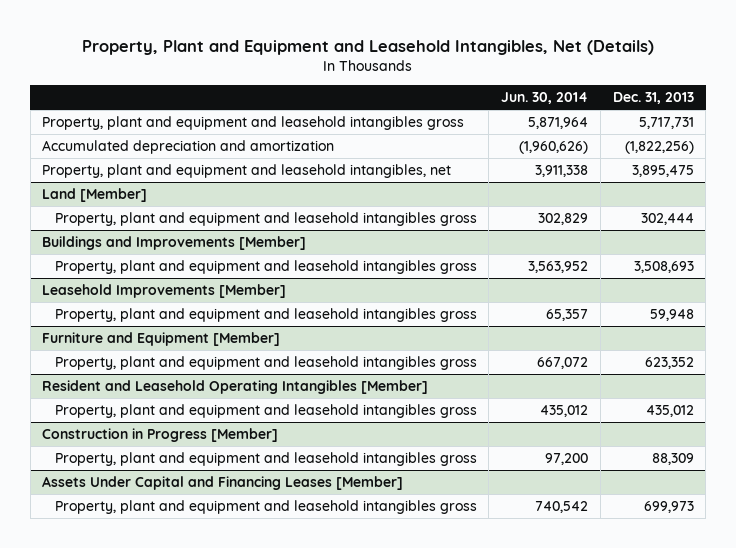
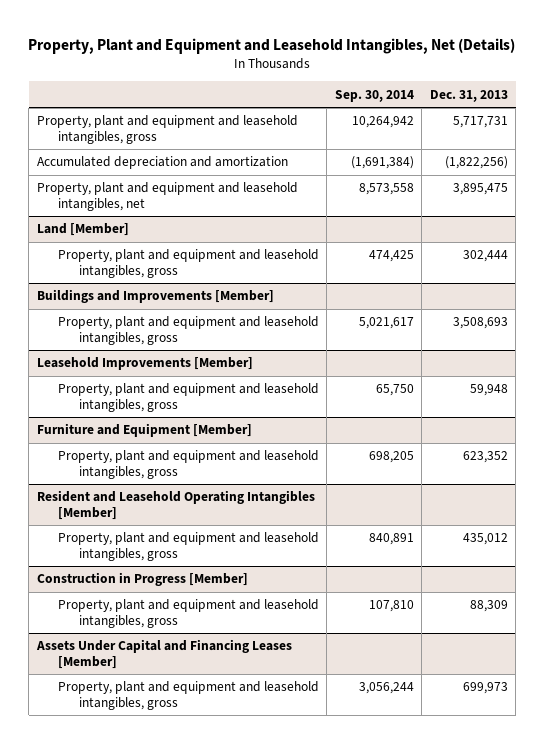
[501,92,589,105] Jun. 30, 2014 -> none
none -> [334,89,414,102] Sep. 30, 2014
[42,116,465,131] Property, plant and equipment and leasehold intangibles gross -> [36,115,298,145] Property, plant and equipment and leasehold intangibles, gross
[54,212,477,227] Property, plant and equipment and leasehold intangibles gross -> [57,249,319,279] Property, plant and equipment and leasehold intangibles, gross
[54,260,477,275] Property, plant and equipment and leasehold intangibles gross -> [57,316,319,346] Property, plant and equipment and leasehold intangibles, gross
[54,308,477,323] Property, plant and equipment and leasehold intangibles gross -> [57,383,319,413] Property, plant and equipment and leasehold intangibles, gross
[54,356,477,371] Property, plant and equipment and leasehold intangibles gross -> [57,450,319,480] Property, plant and equipment and leasehold intangibles, gross
[54,404,477,419] Property, plant and equipment and leasehold intangibles gross -> [57,532,319,562] Property, plant and equipment and leasehold intangibles, gross
[54,452,477,467] Property, plant and equipment and leasehold intangibles gross -> [57,599,319,629] Property, plant and equipment and leasehold intangibles, gross
[54,500,477,515] Property, plant and equipment and leasehold intangibles gross -> [57,681,319,711] Property, plant and equipment and leasehold intangibles, gross

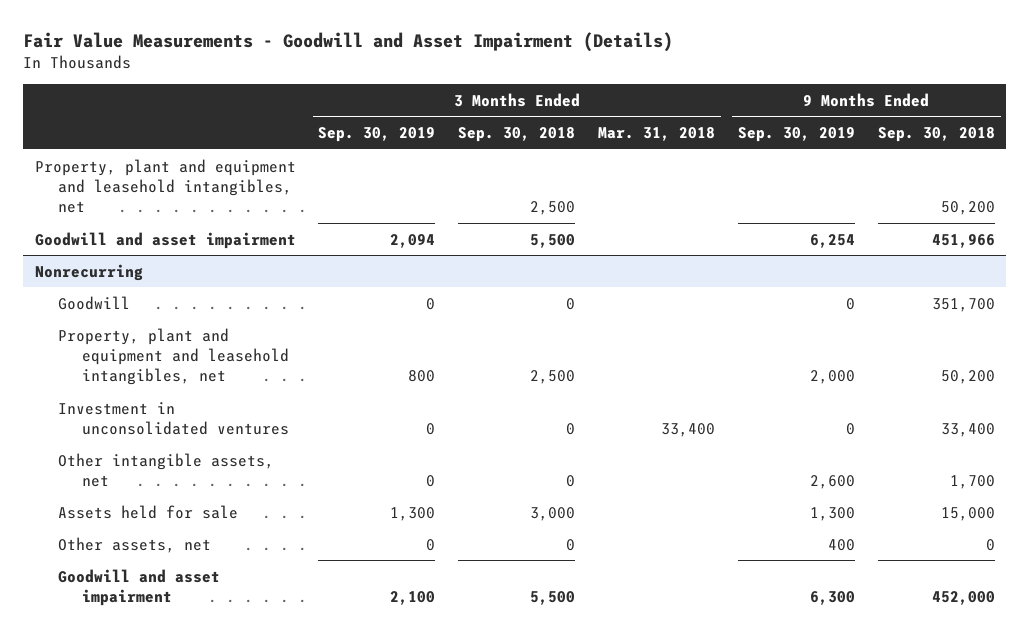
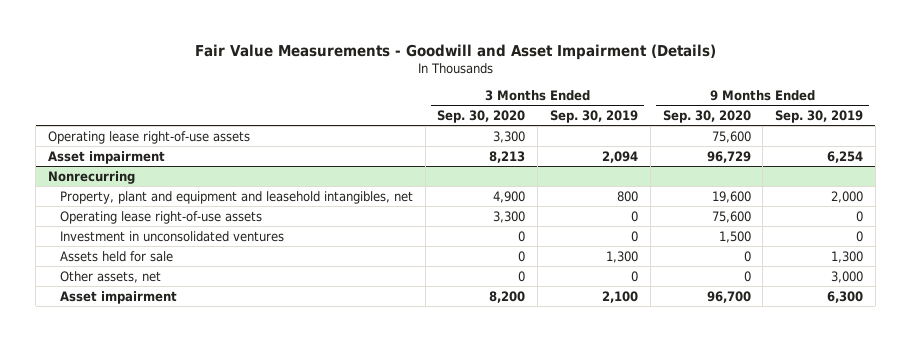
[458,126,576,142] Sep. 30, 2018 -> none
[598,126,716,141] Mar. 31, 2018 -> none
[877,126,995,142] Sep. 30, 2018 -> none
none -> [437,110,526,124] Sep. 30, 2020
none -> [662,110,751,124] Sep. 30, 2020
[34,158,296,214] Property, plant and equipment and leasehold intangibles, net -> none
none -> [48,130,251,144] Operating lease right-of-use assets
[34,231,296,249] Goodwill and asset impairment -> [48,150,166,164] Asset impairment
[58,295,131,310] Goodwill -> none
none -> [59,210,262,224] Operating lease right-of-use assets
[58,452,275,487] Other intangible assets, net -> none
[827,538,855,551] 400 -> [831,270,864,283] 3,000
[58,568,221,606] Goodwill and asset impairment -> [59,290,177,304] Asset impairment

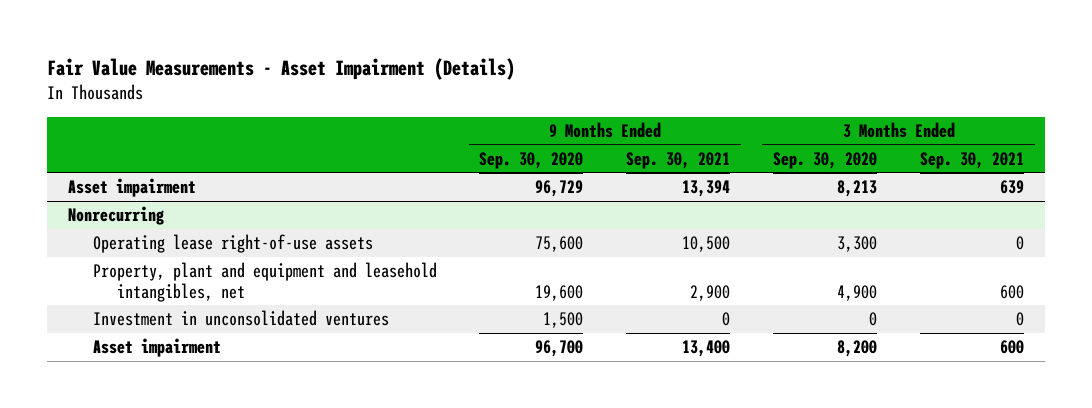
[194,43,716,60] Fair Value Measurements - Goodwill and Asset Impairment (Details) -> [46,57,515,80] Fair Value Measurements - Asset Impairment (Details)
[550,110,639,124] Sep. 30, 2019 -> none
[775,110,864,124] Sep. 30, 2019 -> none
none -> [626,151,731,169] Sep. 30, 2021
none -> [919,151,1024,169] Sep. 30, 2021
[48,130,251,144] Operating lease right-of-use assets -> none
[59,190,413,204] Property, plant and equipment and leasehold intangibles, net -> [92,262,437,302] Property, plant and equipment and leasehold intangibles, net
[59,250,173,262] Assets held for sale -> none
[59,270,161,283] Other assets, net -> none

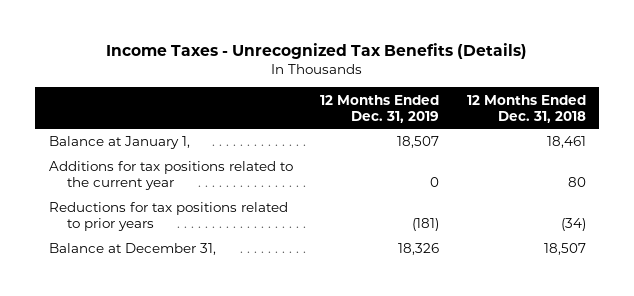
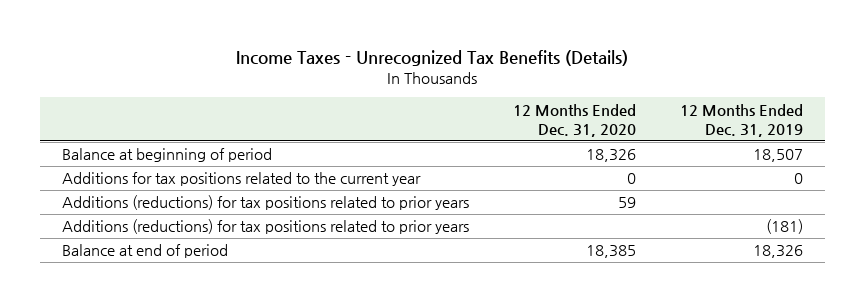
[466,94,586,123] 12 Months Ended Dec. 31, 2018 -> none
none -> [512,103,636,137] 12 Months Ended Dec. 31, 2020
[48,136,190,150] Balance at January 1, -> [61,148,272,163] Balance at beginning of period
none -> [61,195,469,211] Additions (reductions) for tax positions related to prior years
[48,202,288,232] Reductions for tax positions related to prior years -> [61,219,469,235] Additions (reductions) for tax positions related to prior years
[48,243,216,256] Balance at December 31, -> [61,244,228,259] Balance at end of period

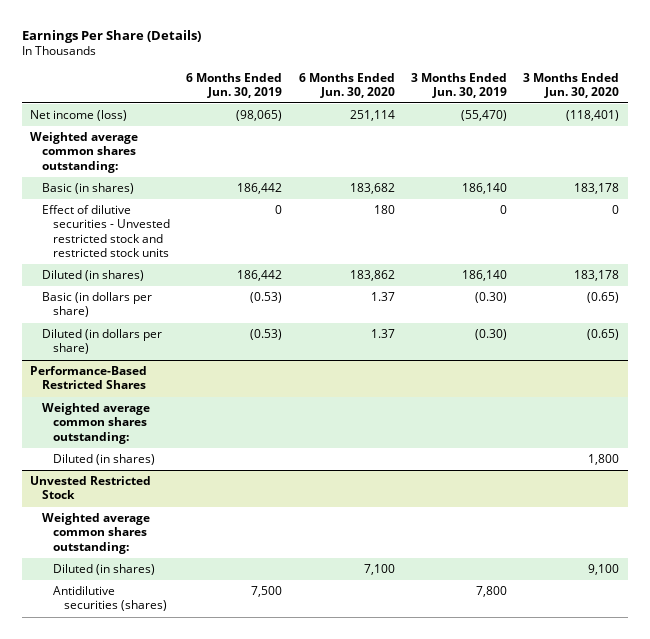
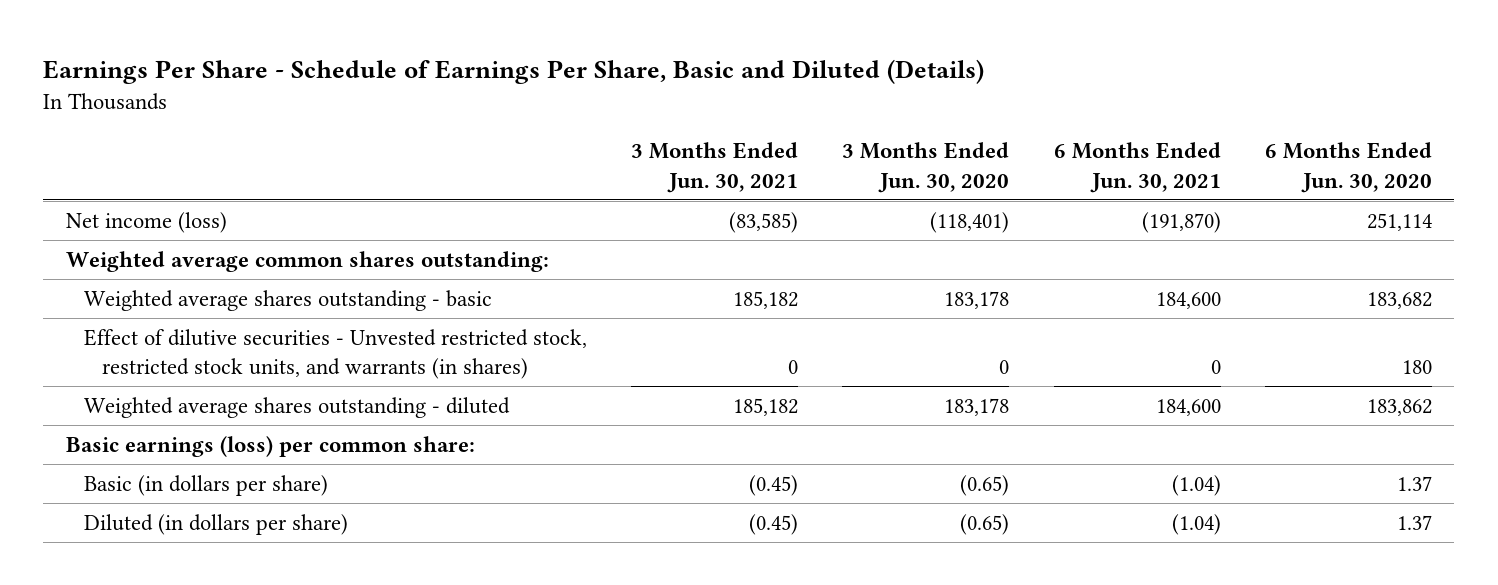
[21,29,201,43] Earnings Per Share (Details) -> [43,59,985,85] Earnings Per Share - Schedule of Earnings Per Share, Basic and Diluted (Details)
[186,72,283,98] 6 Months Ended Jun. 30, 2019 -> none
[411,72,508,98] 3 Months Ended Jun. 30, 2019 -> none
none -> [631,142,799,193] 3 Months Ended Jun. 30, 2021
none -> [1053,142,1221,193] 6 Months Ended Jun. 30, 2021
[41,183,134,195] Basic (in shares) -> [83,289,492,311] Weighted average shares outstanding - basic
[41,205,170,257] Effect of dilutive securities - Unvested restricted stock and restricted stock units -> [83,328,587,380] Effect of dilutive securities - Unvested restricted stock, restricted stock units, and warrants (in shares)
[41,270,144,282] Diluted (in shares) -> [83,396,510,418] Weighted average shares outstanding - diluted
none -> [65,435,475,457] Basic earnings (loss) per common share:
[30,366,148,390] Performance-Based Restricted Shares -> none
[41,403,150,444] Weighted average common shares outstanding: -> none
[52,454,155,466] Diluted (in shares) -> none
[30,476,152,500] Unvested Restricted Stock -> none
[41,513,150,554] Weighted average common shares outstanding: -> none
[52,564,155,576] Diluted (in shares) -> none
[52,586,168,612] Antidilutive securities (shares) -> none

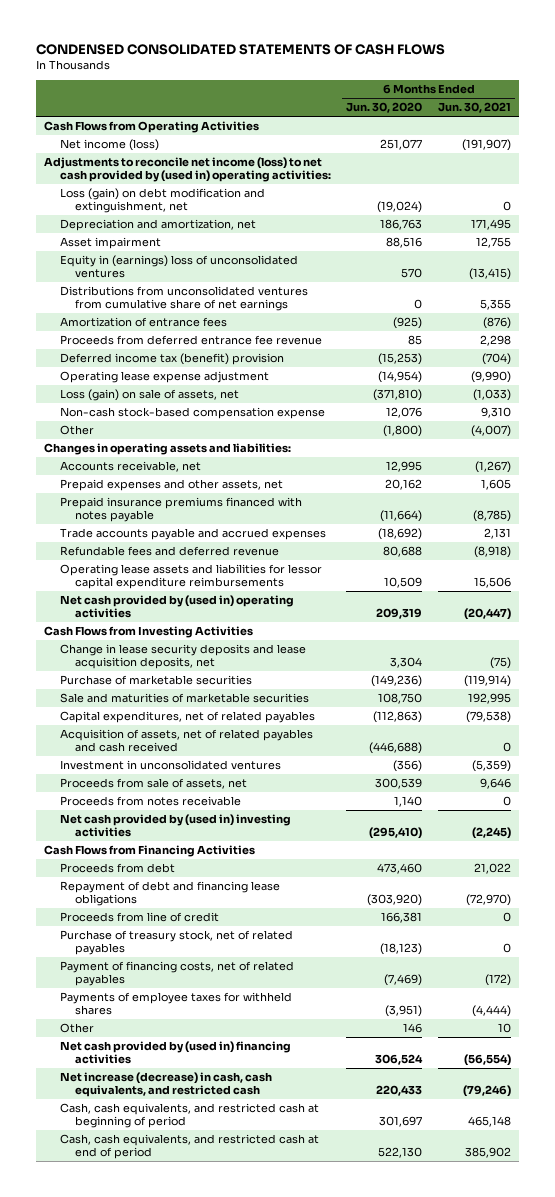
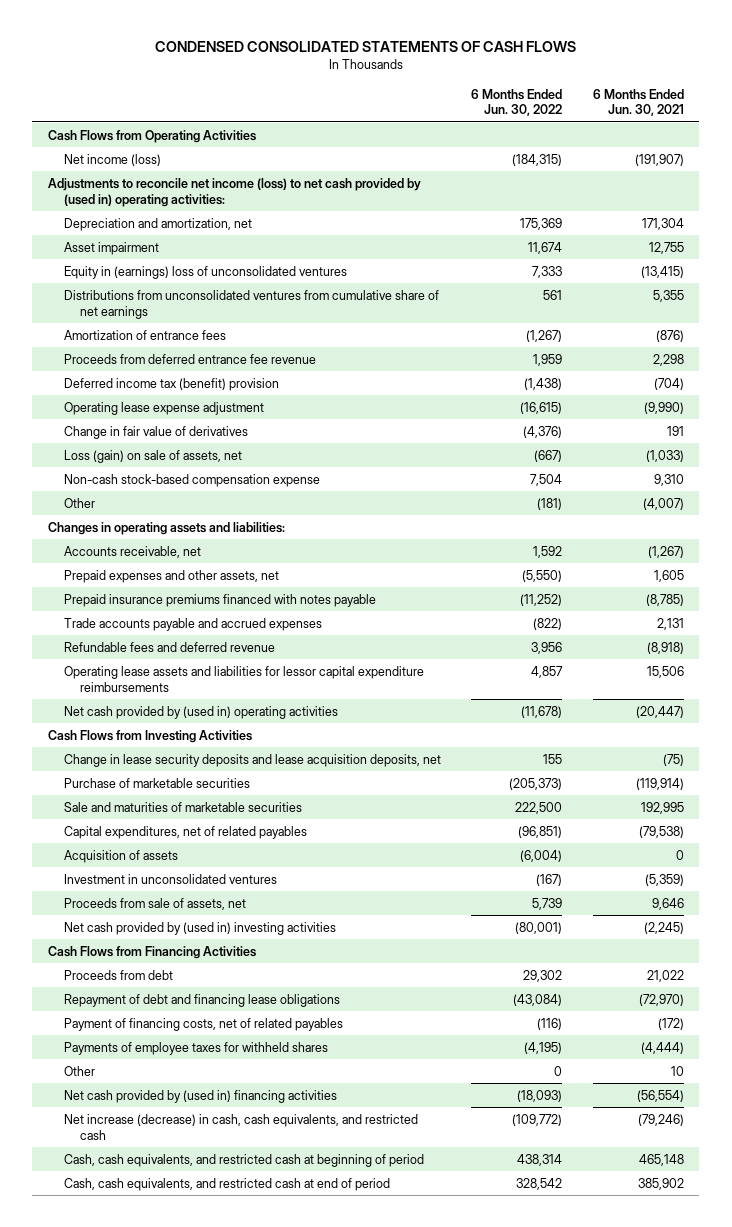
[346,102,423,114] Jun. 30, 2020 -> none
none -> [471,88,563,117] 6 Months Ended Jun. 30, 2022
[59,188,265,214] Loss (gain) on debt modification and extinguishment, net -> none
[471,219,512,231] 171,495 -> [642,217,685,230] 171,304
none -> [63,425,248,439] Change in fair value of derivatives
[59,729,313,753] Acquisition of assets, net of related payables and cash received -> [63,849,178,863] Acquisition of assets
[59,796,241,807] Proceeds from notes receivable -> none
[59,912,219,923] Proceeds from line of credit -> none
[59,930,293,956] Purchase of treasury stock, net of related payables -> none

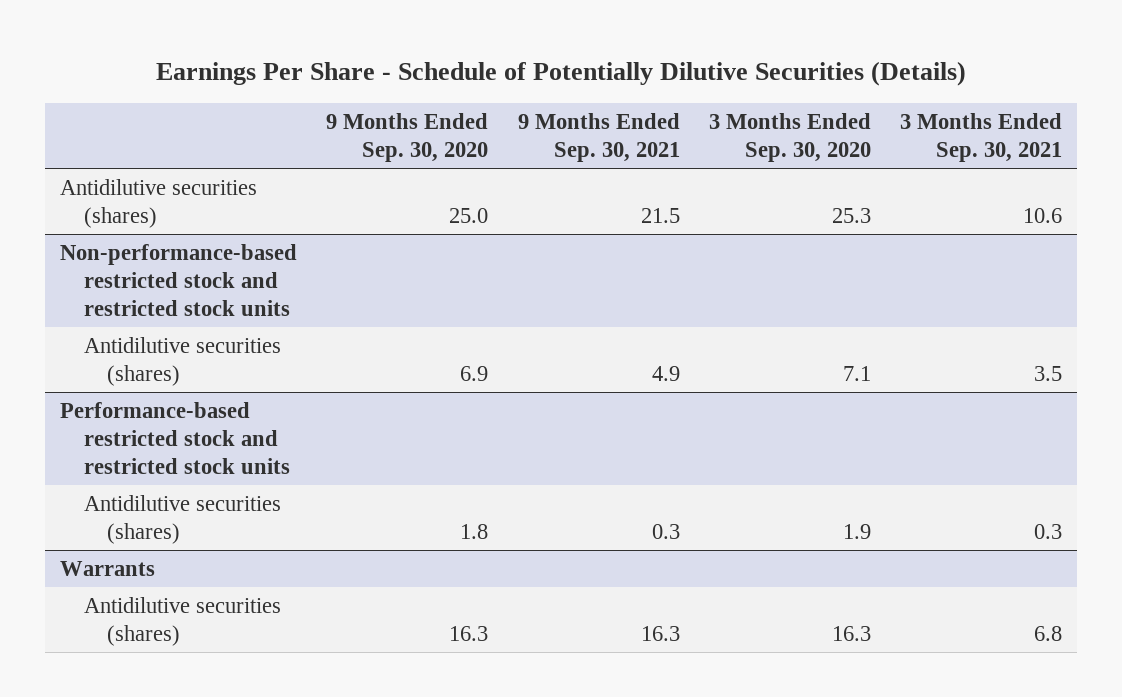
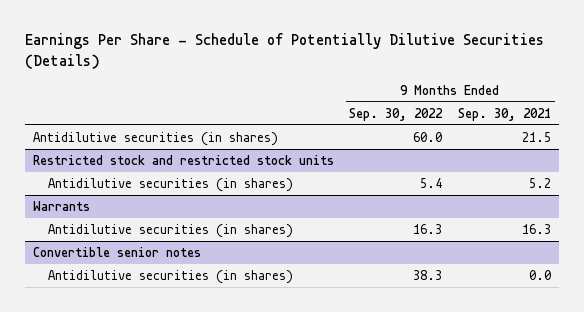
[326,112,489,162] 9 Months Ended Sep. 30, 2020 -> none
[708,112,871,162] 3 Months Ended Sep. 30, 2020 -> none
[900,112,1063,162] 3 Months Ended Sep. 30, 2021 -> none
none -> [349,107,444,121] Sep. 30, 2022
[60,401,290,474] Performance-based restricted stock and restricted stock units -> none
[83,494,281,544] Antidilutive securities (shares) -> none
[60,178,258,228] Antidilutive securities (shares) -> [32,131,278,146] Antidilutive securities (in shares)
[60,243,298,316] Non-performance-based restricted stock and restricted stock units -> [32,154,334,165] Restricted stock and restricted stock units
[83,336,281,386] Antidilutive securities (shares) -> [47,177,293,192] Antidilutive securities (in shares)
[651,365,680,381] 4.9 -> [529,177,552,188] 5.2
[83,596,281,646] Antidilutive securities (shares) -> [47,223,293,238] Antidilutive securities (in shares)
none -> [32,246,201,257] Convertible senior notes
none -> [47,269,293,284] Antidilutive securities (in shares)

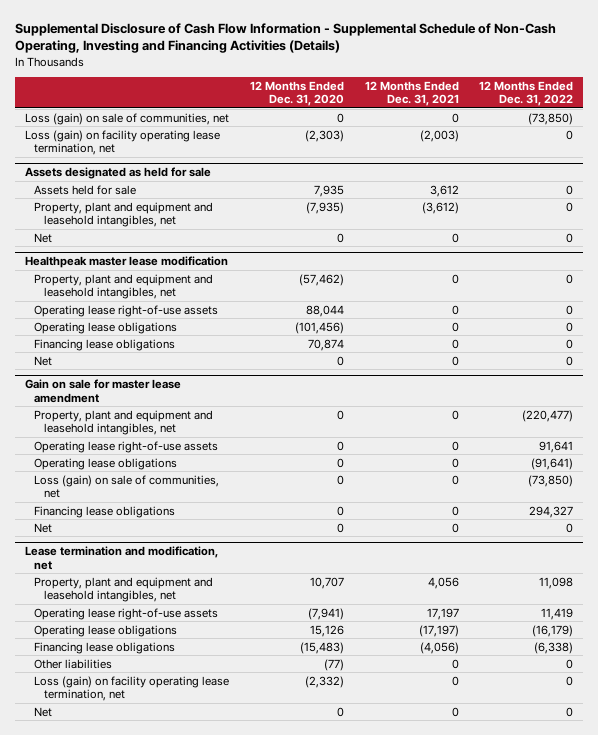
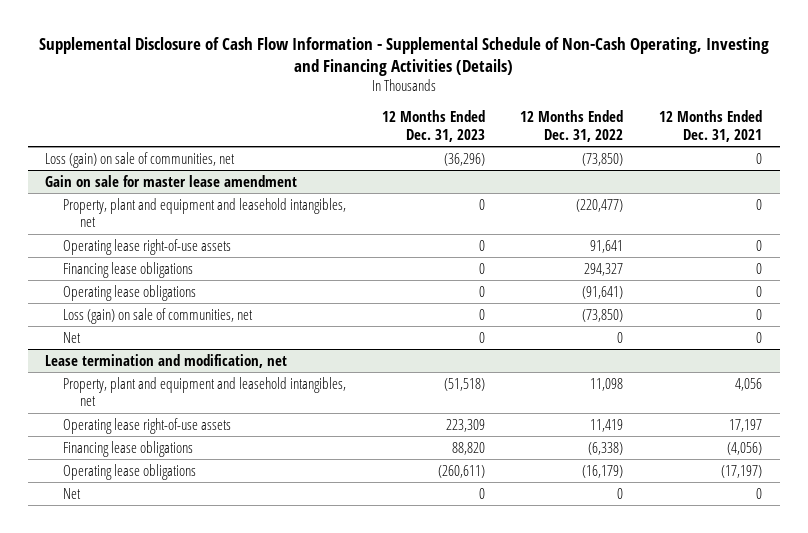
[249,80,344,107] 12 Months Ended Dec. 31, 2020 -> none
none -> [381,110,485,142] 12 Months Ended Dec. 31, 2023
[25,129,221,156] Loss (gain) on facility operating lease termination, net -> none
[25,167,212,180] Assets designated as held for sale -> none
[34,184,137,195] Assets held for sale -> none
[34,201,214,228] Property, plant and equipment and leasehold intangibles, net -> none
[34,232,53,243] Net -> none
[25,256,229,269] Healthpeak master lease modification -> none
[34,273,214,300] Property, plant and equipment and leasehold intangibles, net -> none
[34,304,219,317] Operating lease right-of-use assets -> none
[34,321,178,334] Operating lease obligations -> none
[34,338,176,351] Financing lease obligations -> none
[34,355,53,366] Net -> none
[34,505,176,518] Financing lease obligations -> [62,261,193,278] Financing lease obligations
[34,658,113,669] Other liabilities -> none
[34,675,230,702] Loss (gain) on facility operating lease termination, net -> none
[34,624,178,637] Operating lease obligations -> [62,463,196,480] Operating lease obligations

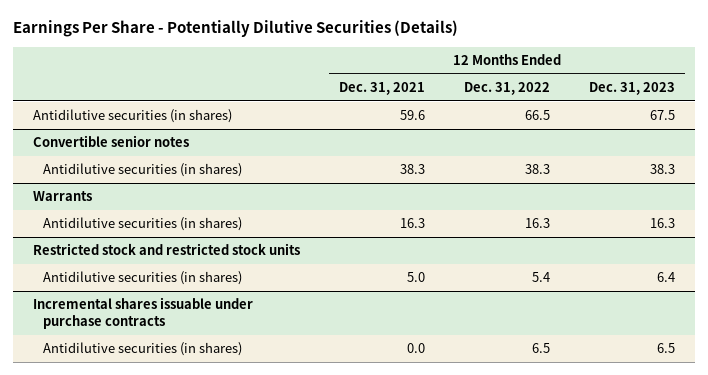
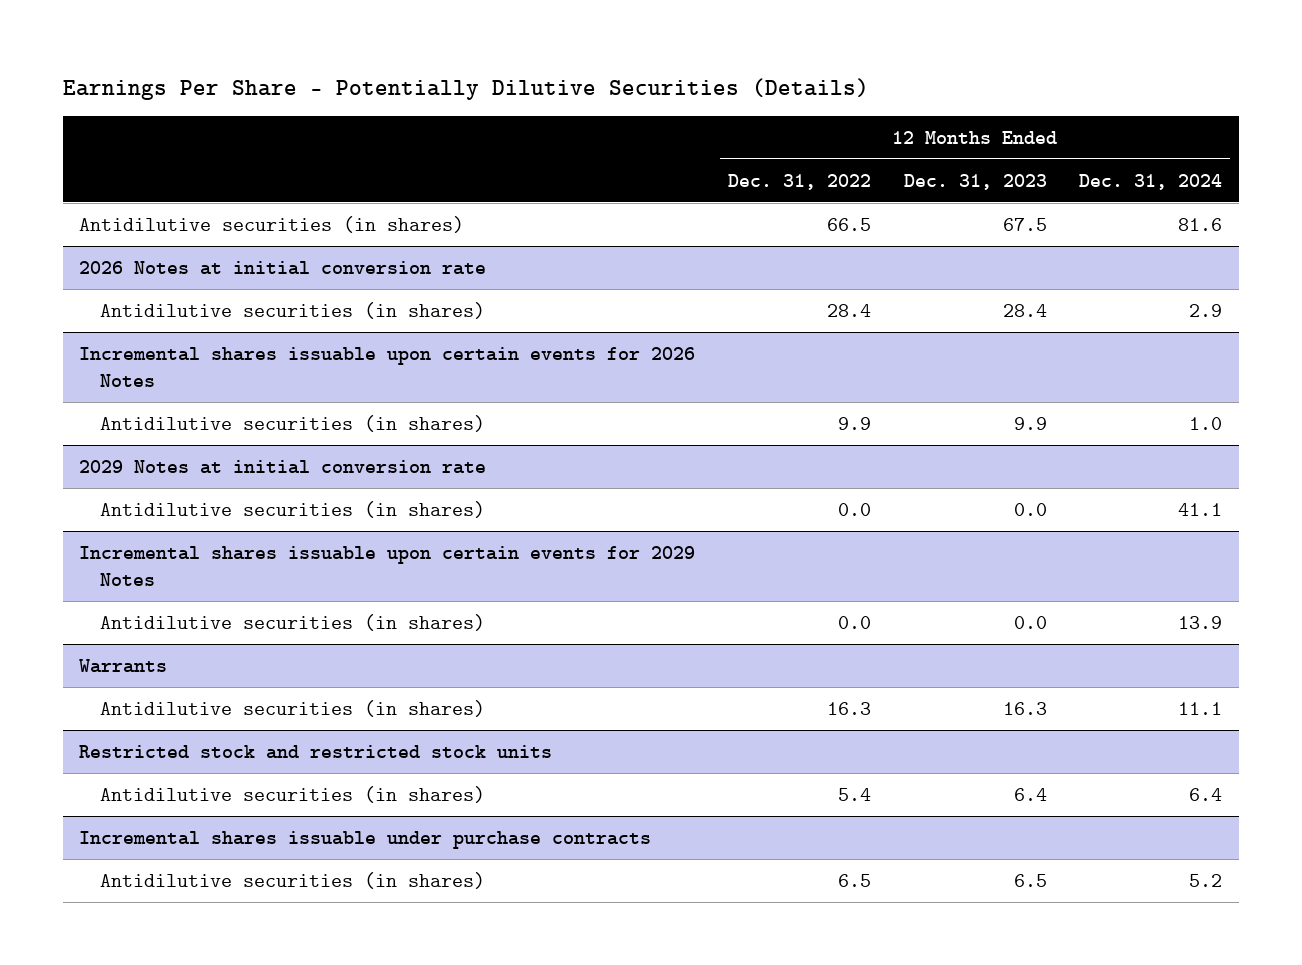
[338,82,425,96] Dec. 31, 2021 -> none
none -> [1079,173,1223,190] Dec. 31, 2024
[32,135,189,148] Convertible senior notes -> [79,260,487,275] 2026 Notes at initial conversion rate
[525,164,551,175] 38.3 -> [826,303,871,317] 28.4
[650,164,676,175] 38.3 -> [1002,303,1047,317] 28.4
none -> [79,346,696,387] Incremental shares issuable upon certain events for 2026 Notes
none -> [99,414,485,432] Antidilutive securities (in shares)
none -> [79,459,487,474] 2029 Notes at initial conversion rate
none -> [99,500,485,518] Antidilutive securities (in shares)
none -> [79,545,696,586] Incremental shares issuable upon certain events for 2029 Notes
none -> [99,613,485,631] Antidilutive securities (in shares)

